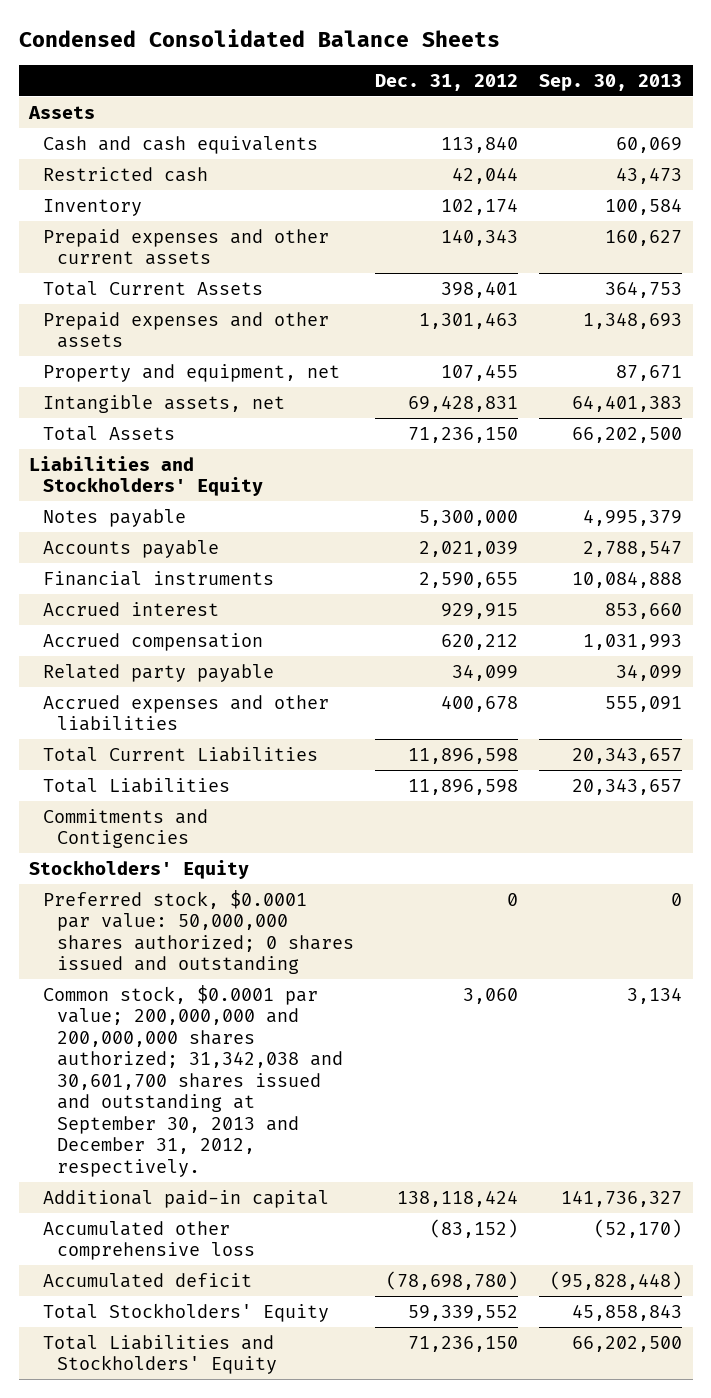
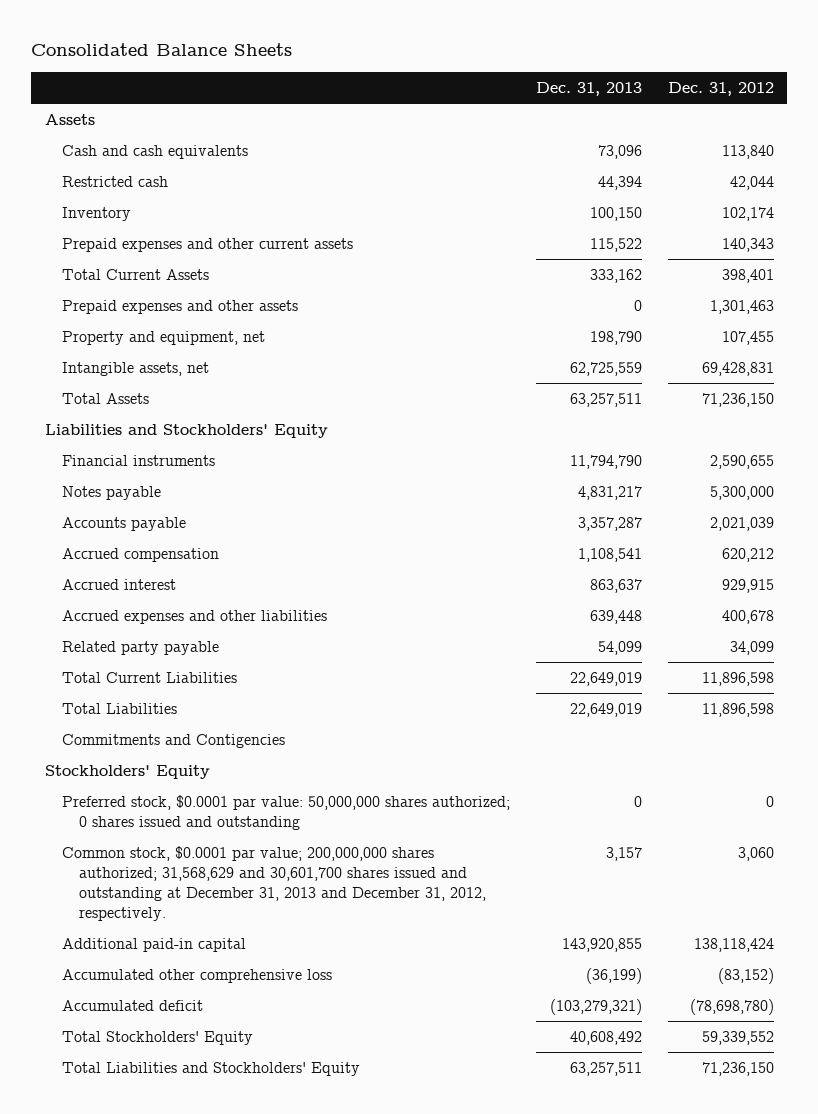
[18,28,500,47] Condensed Consolidated Balance Sheets -> [31,42,293,56] Consolidated Balance Sheets
[539,73,683,91] Sep. 30, 2013 -> none
none -> [535,81,642,96] Dec. 31, 2013
[43,570,275,586] Financial instruments -> [61,455,215,467] Financial instruments
[43,601,220,616] Accrued interest -> [61,579,176,591] Accrued interest
[43,663,275,682] Related party payable -> [61,641,219,656] Related party payable
[43,984,344,1177] Common stock, $0.0001 par value; 200,000,000 and 200,000,000 shares authorized; 31,342,038 and 30,601,700 shares issued and outstanding at September 30, 2013 and December 31, 2012, respectively. -> [61,846,486,922] Common stock, $0.0001 par value; 200,000,000 shares authorized; 31,568,629 and 30,601,700 shares issued and outstanding at December 31, 2013 and December 31, 2012, respectively.

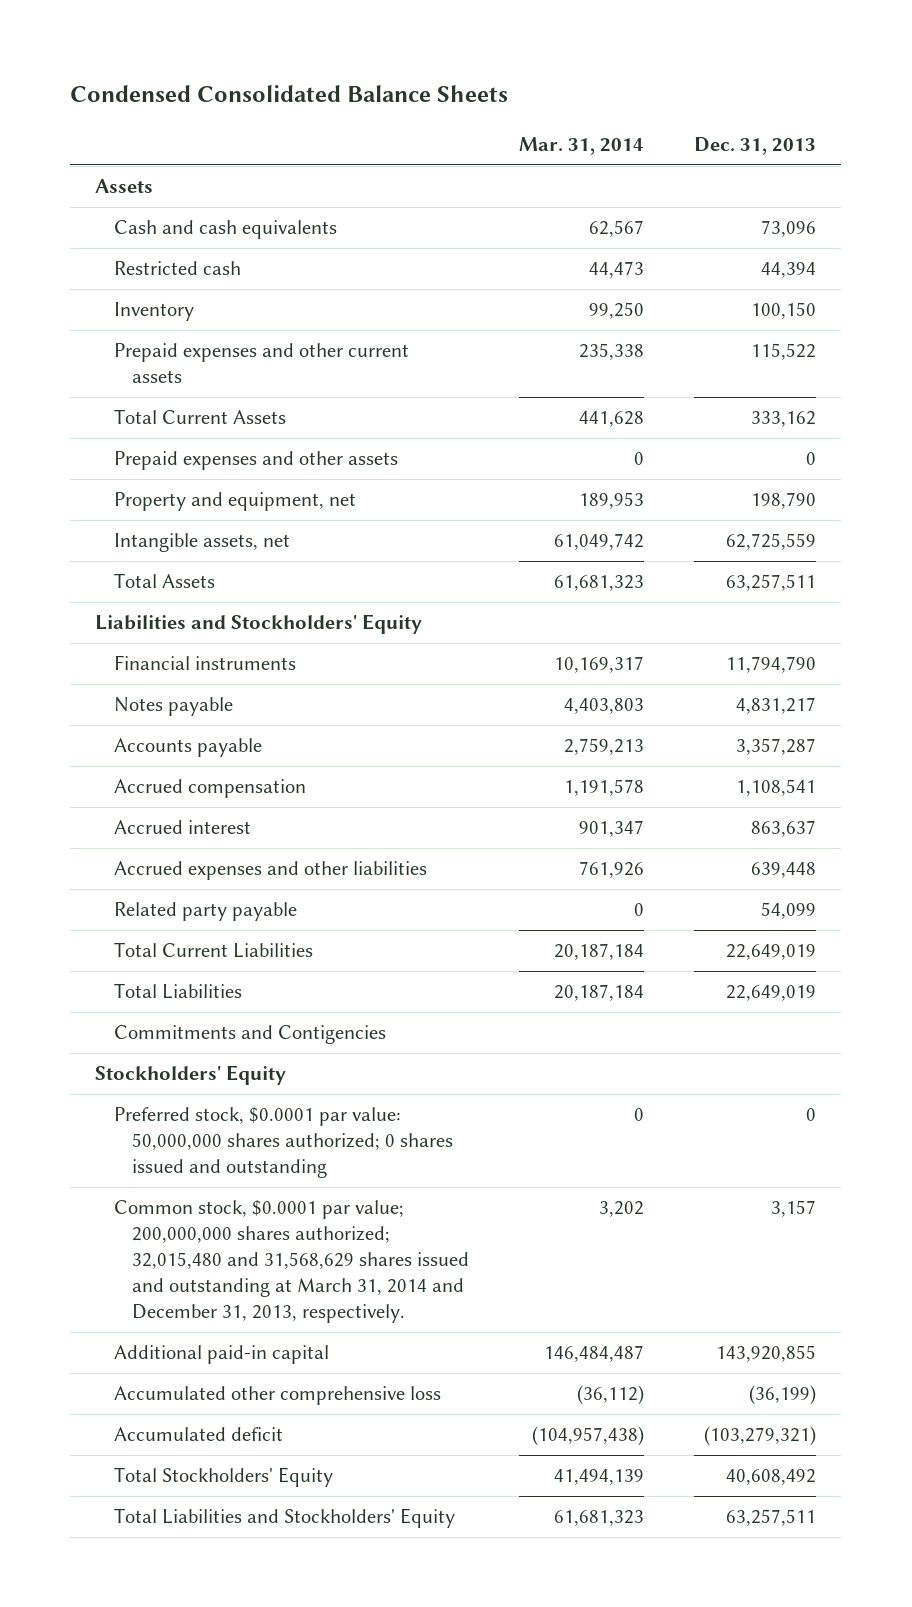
[31,42,293,56] Consolidated Balance Sheets -> [70,85,509,103] Condensed Consolidated Balance Sheets
[667,81,774,96] Dec. 31, 2012 -> none
none -> [519,136,645,155] Mar. 31, 2014
[61,846,486,922] Common stock, $0.0001 par value; 200,000,000 shares authorized; 31,568,629 and 30,601,700 shares issued and outstanding at December 31, 2013 and December 31, 2012, respectively. -> [113,1200,470,1324] Common stock, $0.0001 par value; 200,000,000 shares authorized; 32,015,480 and 31,568,629 shares issued and outstanding at March 31, 2014 and December 31, 2013, respectively.

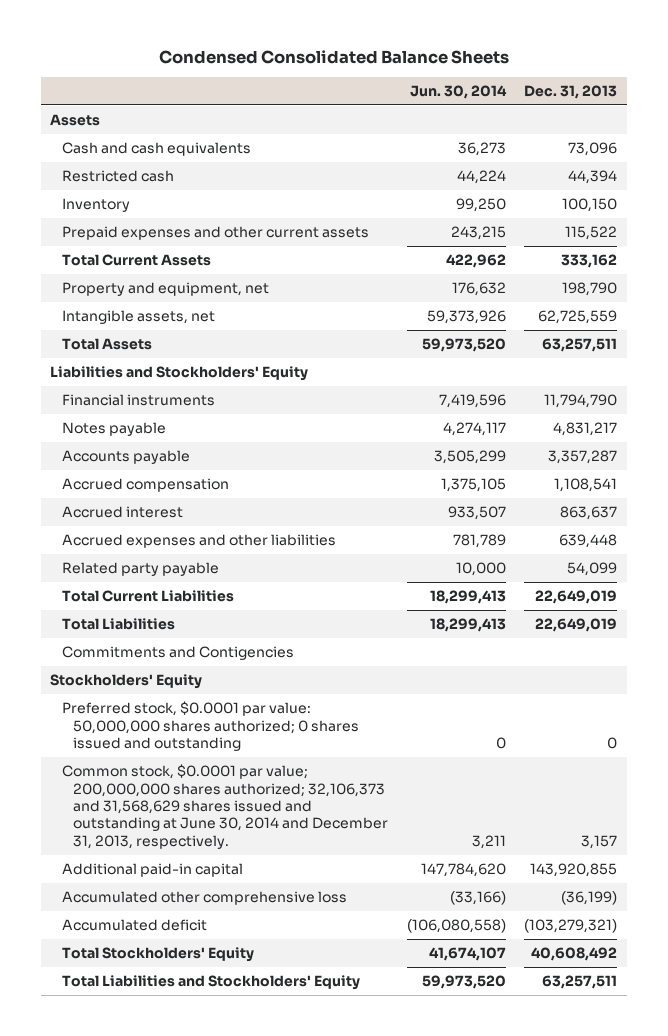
[519,136,645,155] Mar. 31, 2014 -> none
none -> [409,85,507,100] Jun. 30, 2014
[113,451,398,471] Prepaid expenses and other assets -> none
[113,1200,470,1324] Common stock, $0.0001 par value; 200,000,000 shares authorized; 32,015,480 and 31,568,629 shares issued and outstanding at March 31, 2014 and December 31, 2013, respectively. -> [61,764,388,849] Common stock, $0.0001 par value; 200,000,000 shares authorized; 32,106,373 and 31,568,629 shares issued and outstanding at June 30, 2014 and December 31, 2013, respectively.

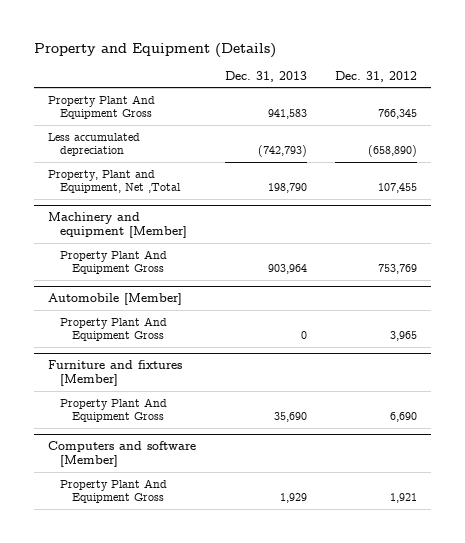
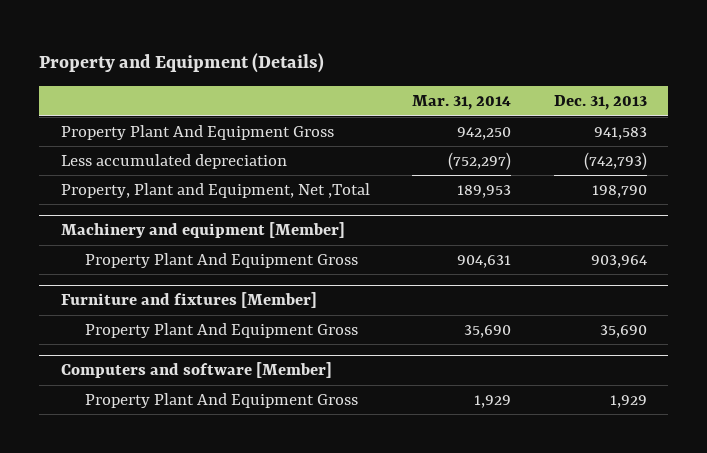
[334,70,417,82] Dec. 31, 2012 -> none
none -> [412,95,512,111] Mar. 31, 2014
[48,293,183,306] Automobile [Member] -> none
[60,316,168,342] Property Plant And Equipment Gross -> none

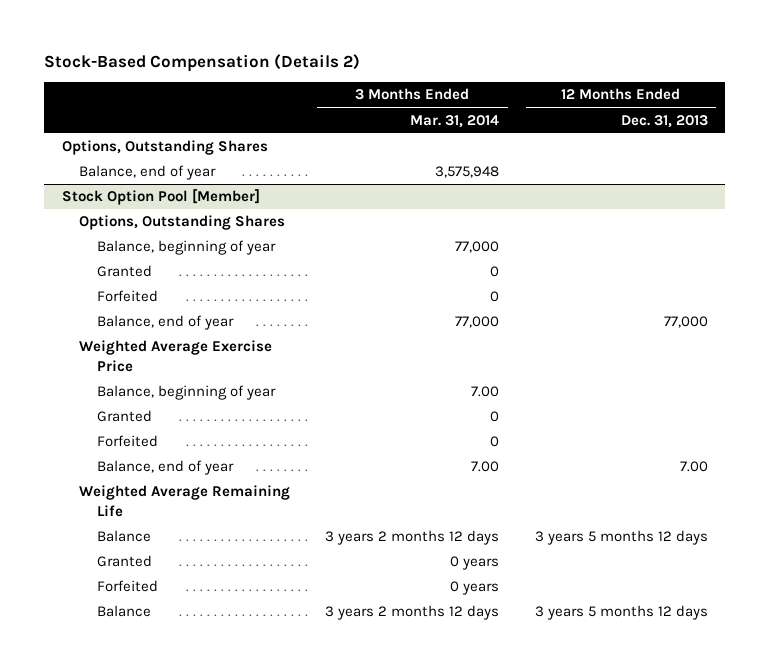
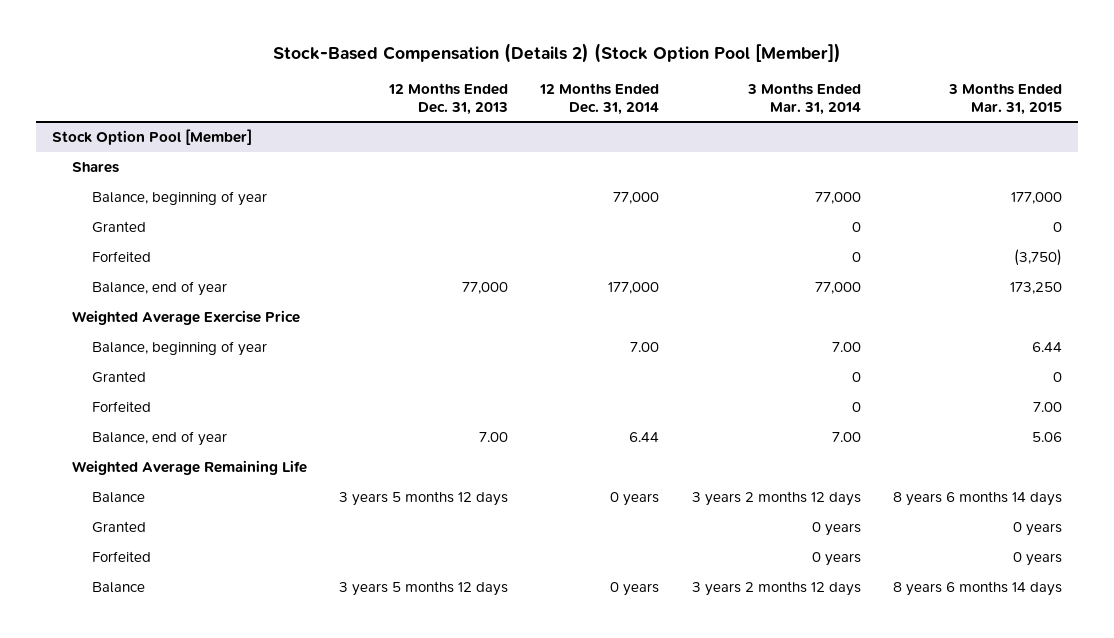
[43,53,360,72] Stock-Based Compensation (Details 2) -> [272,43,841,64] Stock-Based Compensation (Details 2) (Stock Option Pool [Member])
none -> [539,83,660,115] 12 Months Ended Dec. 31, 2014
none -> [947,83,1062,115] 3 Months Ended Mar. 31, 2015
[61,140,268,156] Options, Outstanding Shares -> none
[79,165,217,181] Balance, end of year -> none
[79,215,286,231] Options, Outstanding Shares -> [71,161,119,173] Shares

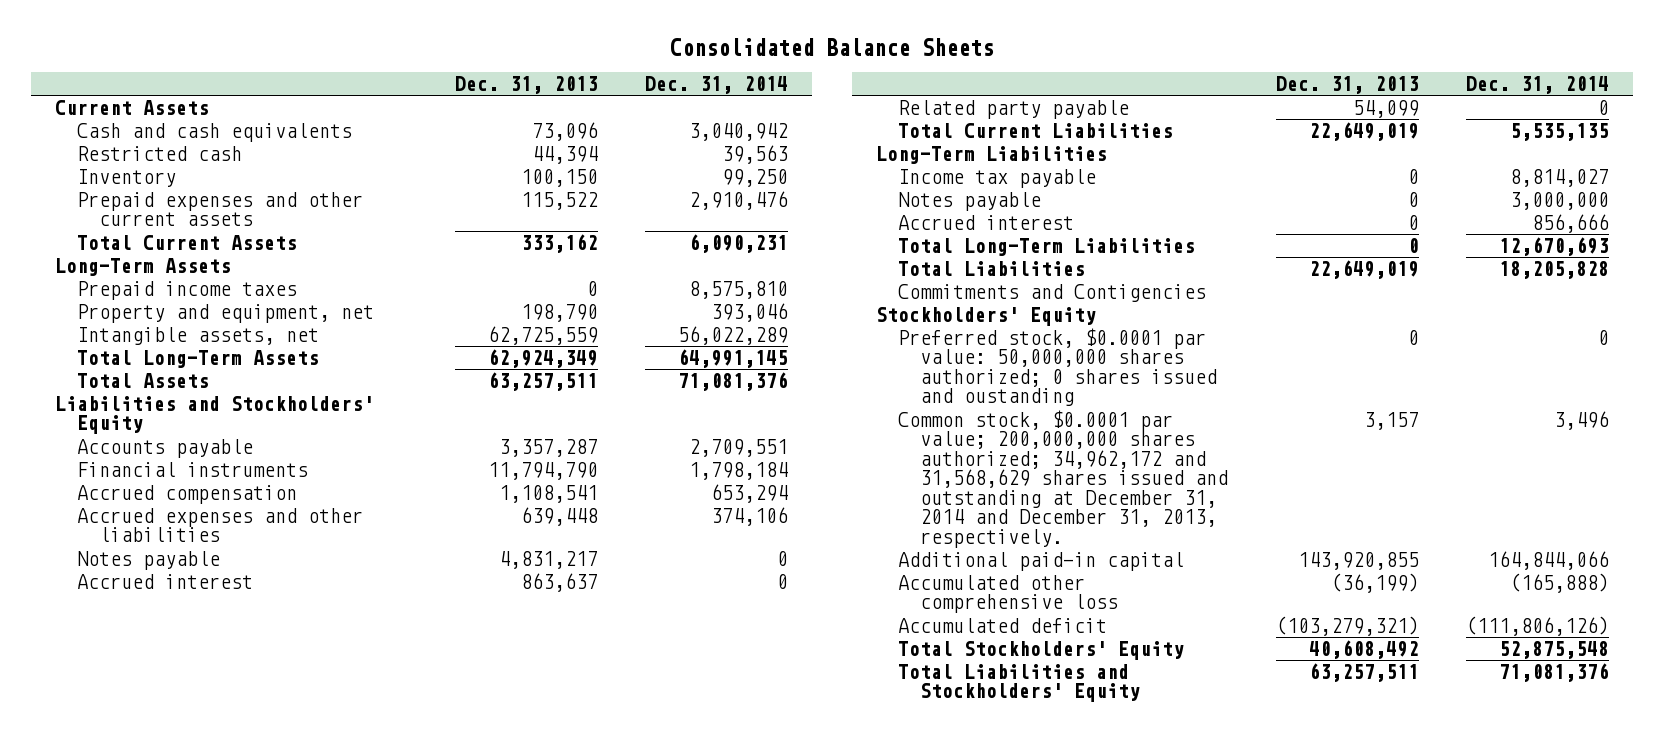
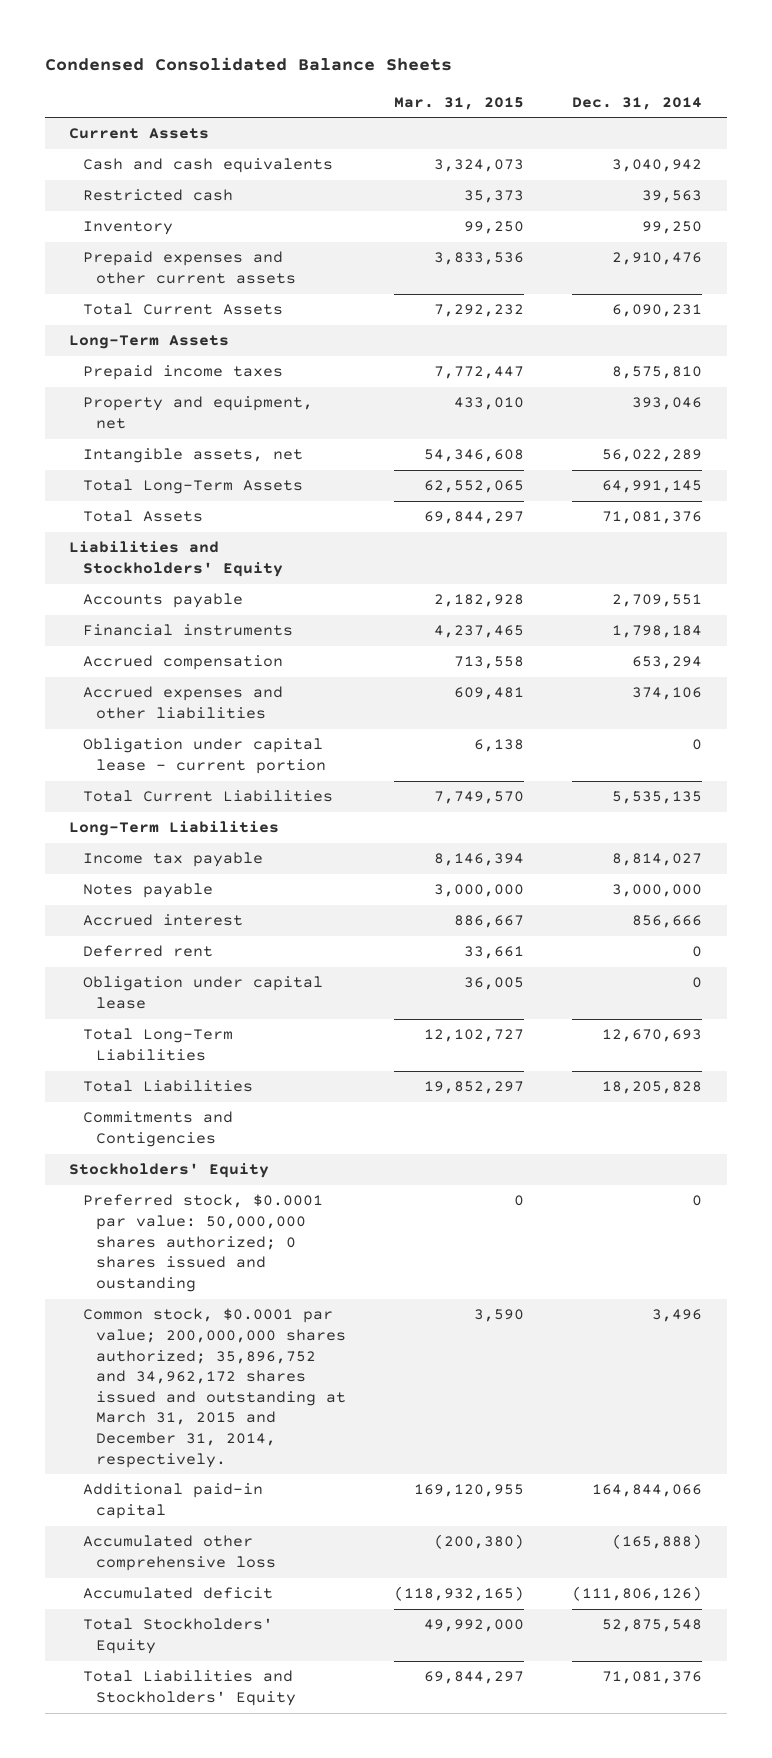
[669,37,994,56] Consolidated Balance Sheets -> [44,57,452,72] Condensed Consolidated Balance Sheets
[454,75,598,94] Dec. 31, 2013 -> none
none -> [394,96,525,110] Mar. 31, 2015
[76,550,220,570] Notes payable -> none
[76,573,253,589] Accrued interest -> none
[897,99,1129,119] Related party payable -> none
none -> [82,738,327,774] Obligation under capital lease - current portion
none -> [82,945,213,958] Deferred rent
none -> [82,976,323,1009] Obligation under capital lease
[897,409,1228,548] Common stock, $0.0001 par value; 200,000,000 shares authorized; 34,962,172 and 31,568,629 shares issued and outstanding at December 31, 2014 and December 31, 2013, respectively. -> [82,1308,347,1468] Common stock, $0.0001 par value; 200,000,000 shares authorized; 35,896,752 and 34,962,172 shares issued and outstanding at March 31, 2015 and December 31, 2014, respectively.

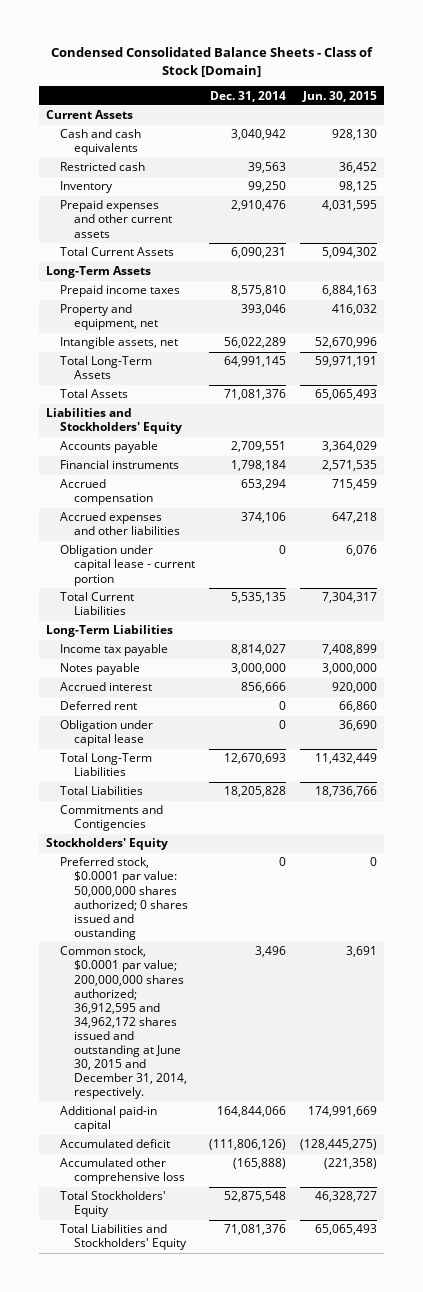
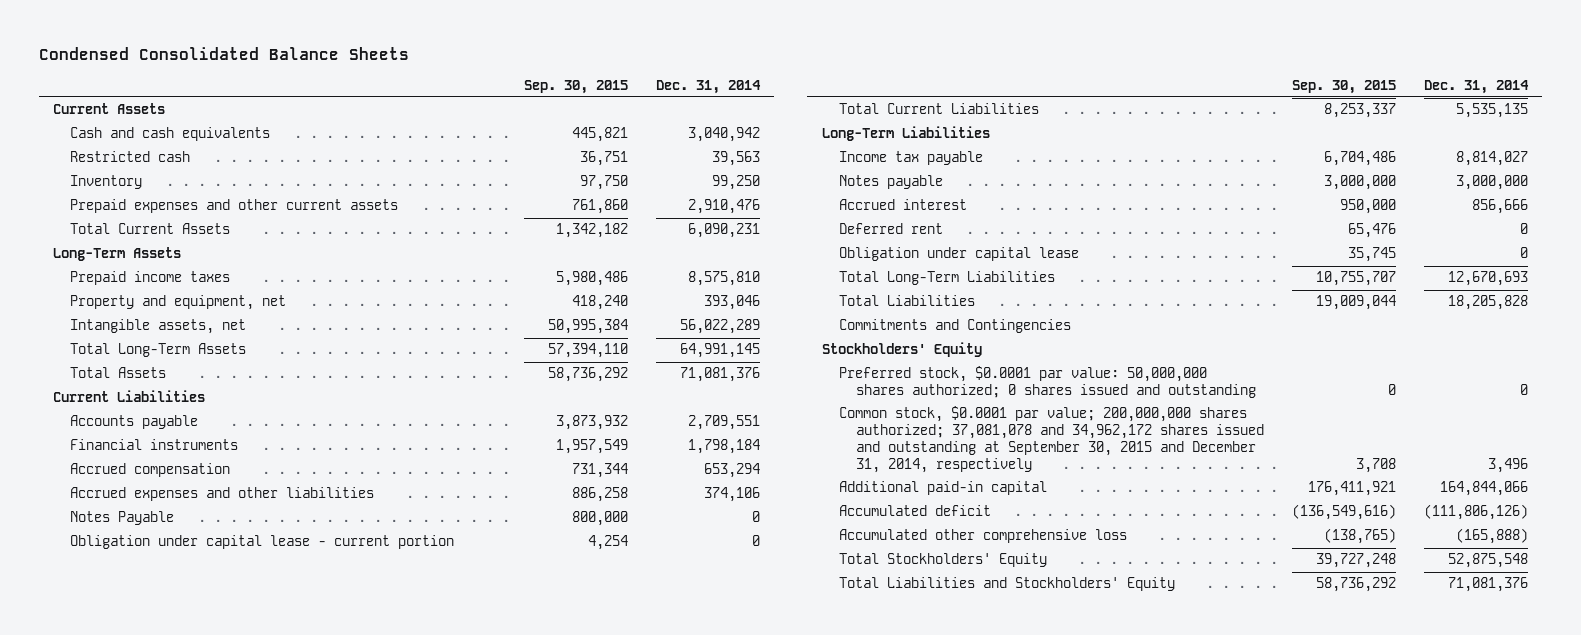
[50,47,373,77] Condensed Consolidated Balance Sheets - Class of Stock [Domain] -> [39,47,410,61] Condensed Consolidated Balance Sheets
[301,90,377,102] Jun. 30, 2015 -> none
none -> [523,79,628,94] Sep. 30, 2015
[46,408,183,435] Liabilities and Stockholders' Equity -> none
none -> [53,390,206,403] Current Liabilities
none -> [70,511,175,526] Notes Payable
[60,805,164,832] Commitments and Contigencies -> [838,319,1071,334] Commitments and Contingencies
[60,857,188,940] Preferred stock, $0.0001 par value: 50,000,000 shares authorized; 0 shares issued and oustanding -> [838,366,1256,399] Preferred stock, $0.0001 par value: 50,000,000 shares authorized; 0 shares issued and outstanding
[60,946,187,1100] Common stock, $0.0001 par value; 200,000,000 shares authorized; 36,912,595 and 34,962,172 shares issued and outstanding at June 30, 2015 and December 31, 2014, respectively. -> [838,406,1264,473] Common stock, $0.0001 par value; 200,000,000 shares authorized; 37,081,078 and 34,962,172 shares issued and outstanding at September 30, 2015 and December 31, 2014, respectively

